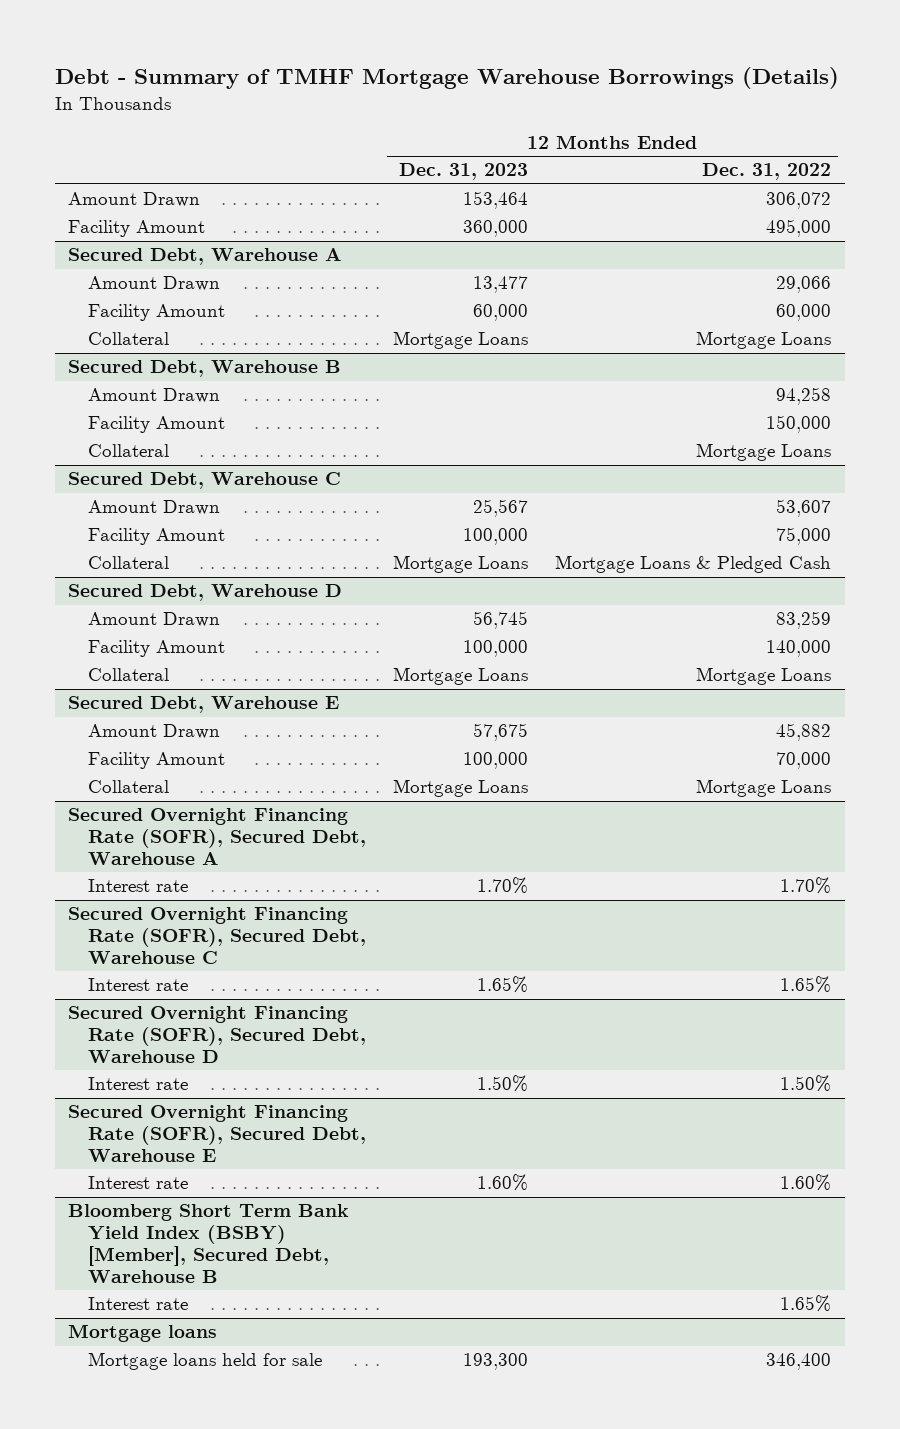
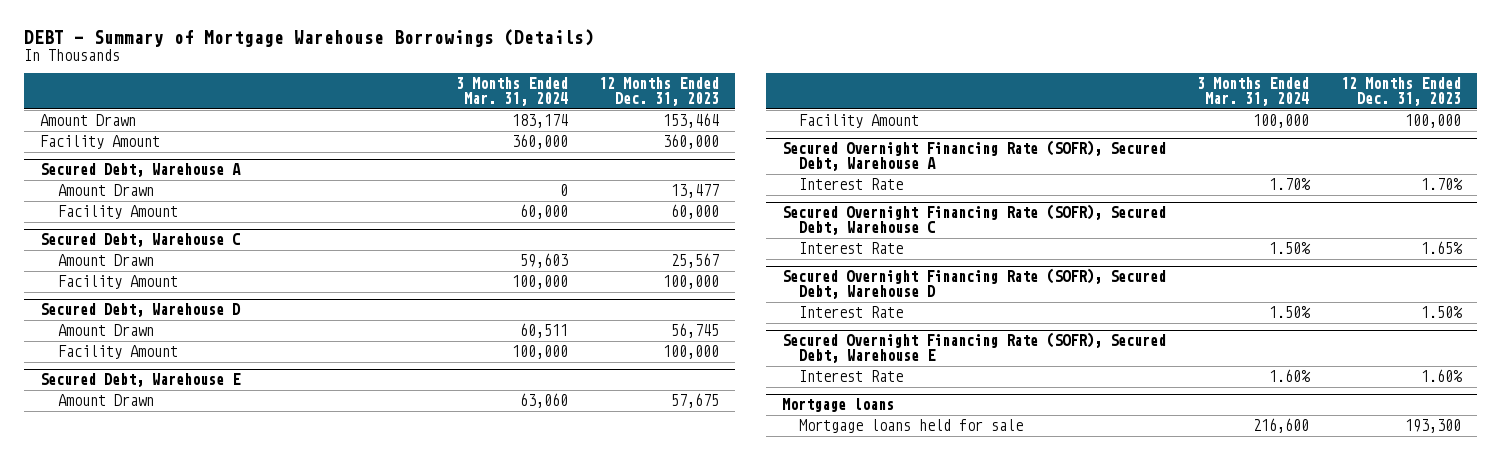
[54,67,839,90] Debt - Summary of TMHF Mortgage Warehouse Borrowings (Details) -> [24,28,595,47] DEBT - Summary of Mortgage Warehouse Borrowings (Details)
[702,163,832,181] Dec. 31, 2022 -> none
none -> [455,77,568,106] 3 Months Ended Mar. 31, 2024
[88,332,170,346] Collateral -> none
[68,360,342,378] Secured Debt, Warehouse B -> none
[88,388,221,404] Amount Drawn -> none
[88,416,226,434] Facility Amount -> none
[88,444,170,458] Collateral -> none
[88,556,170,570] Collateral -> none
[88,668,170,682] Collateral -> none
[88,780,170,794] Collateral -> none
[88,879,189,893] Interest rate -> [799,178,904,191] Interest Rate
[88,978,189,992] Interest rate -> [799,242,904,255] Interest Rate
[88,1077,189,1091] Interest rate -> [799,306,904,319] Interest Rate
[68,1204,350,1283] Bloomberg Short Term Bank Yield Index (BSBY) [Member], Secured Debt, Warehouse B -> none
[88,1297,189,1311] Interest rate -> none
[88,1176,189,1190] Interest rate -> [799,370,904,383] Interest Rate

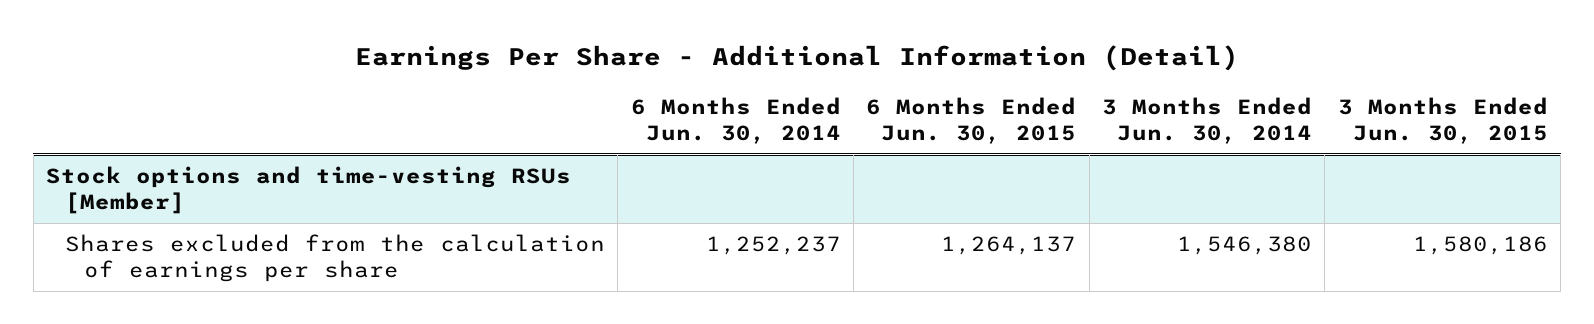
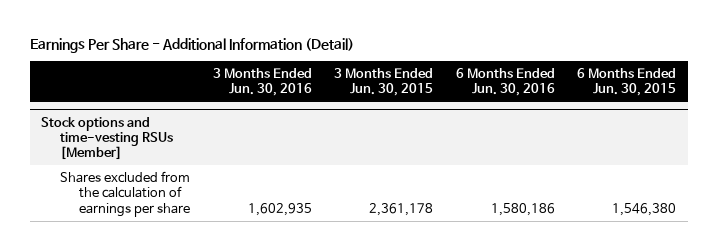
[630,97,841,145] 6 Months Ended Jun. 30, 2014 -> none
[1102,97,1313,145] 3 Months Ended Jun. 30, 2014 -> none
none -> [212,67,312,97] 3 Months Ended Jun. 30, 2016
none -> [455,67,555,97] 6 Months Ended Jun. 30, 2016
[941,236,1077,256] 1,264,137 -> [612,202,677,216] 1,546,380
[1412,236,1548,256] 1,580,186 -> [369,202,434,216] 2,361,178

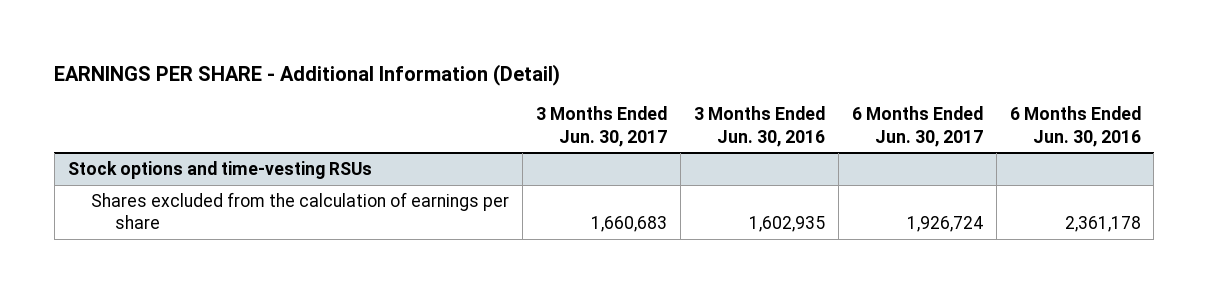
[29,37,354,53] Earnings Per Share - Additional Information (Detail) -> [54,64,561,87] EARNINGS PER SHARE - Additional Information (Detail)
[334,67,434,97] 3 Months Ended Jun. 30, 2015 -> none
[577,67,677,97] 6 Months Ended Jun. 30, 2015 -> none
none -> [536,106,668,147] 3 Months Ended Jun. 30, 2017
none -> [851,106,983,147] 6 Months Ended Jun. 30, 2017
[41,116,173,161] Stock options and time-vesting RSUs [Member] -> [67,160,372,179] Stock options and time-vesting RSUs
[490,202,555,216] 1,580,186 -> [1064,216,1141,233] 2,361,178

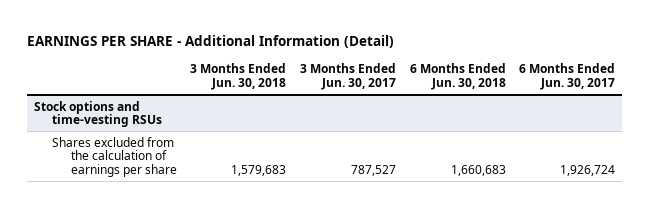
[693,106,825,147] 3 Months Ended Jun. 30, 2016 -> none
[1009,106,1141,147] 6 Months Ended Jun. 30, 2016 -> none
none -> [190,63,287,91] 3 Months Ended Jun. 30, 2018
none -> [409,63,506,91] 6 Months Ended Jun. 30, 2018
[591,216,668,233] 1,660,683 -> [351,165,397,177] 787,527

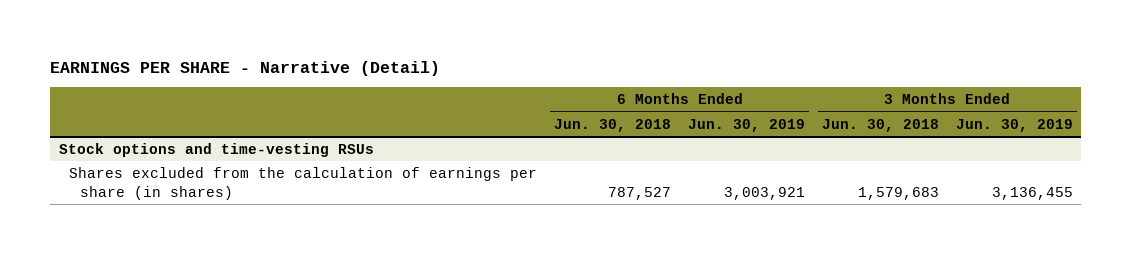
[27,34,395,48] EARNINGS PER SHARE - Additional Information (Detail) -> [50,60,441,76] EARNINGS PER SHARE - Narrative (Detail)
[300,63,397,91] 3 Months Ended Jun. 30, 2017 -> none
[519,63,616,91] 6 Months Ended Jun. 30, 2017 -> none
none -> [688,118,806,132] Jun. 30, 2019
none -> [955,118,1073,132] Jun. 30, 2019
[52,136,177,178] Shares excluded from the calculation of earnings per share -> [69,167,538,200] Shares excluded from the calculation of earnings per share (in shares)
[450,165,506,177] 1,660,683 -> [608,186,672,200] 787,527

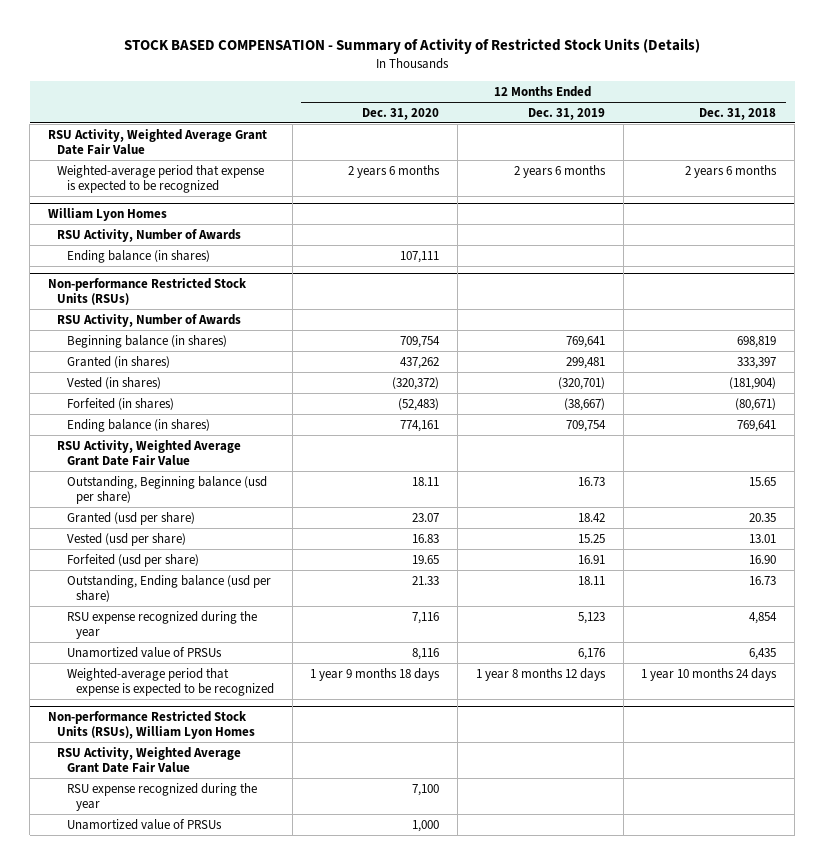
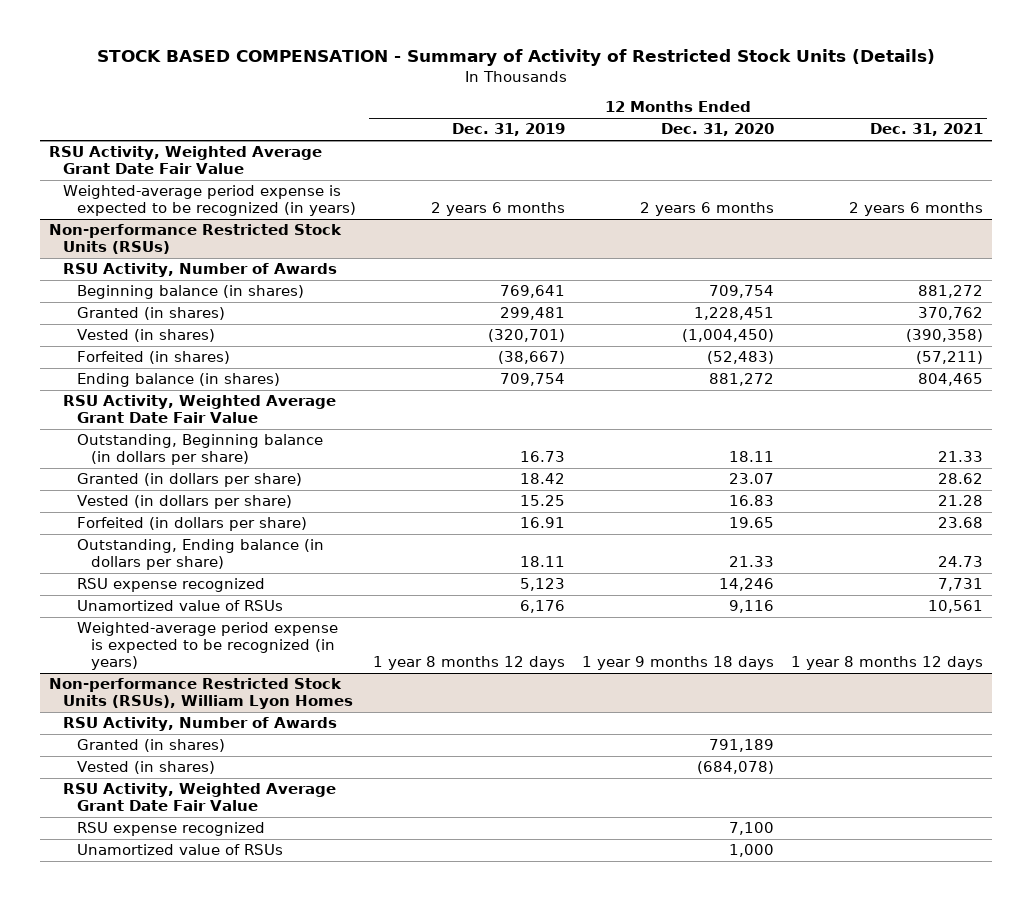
[699,107,777,120] Dec. 31, 2018 -> none
none -> [870,123,984,137] Dec. 31, 2021
[48,208,168,222] William Lyon Homes -> none
[57,228,242,242] RSU Activity, Number of Awards -> none
[66,249,210,263] Ending balance (in shares) -> none
[57,164,265,193] Weighted-average period that expense is expected to be recognized -> [62,185,356,217] Weighted-average period expense is expected to be recognized (in years)
[400,356,440,369] 437,262 -> [693,307,774,321] 1,228,451
[392,376,440,390] (320,372) -> [681,329,774,343] (1,004,450)
[400,419,440,432] 774,161 -> [708,373,774,387] 881,272
[66,475,267,504] Outstanding, Beginning balance (usd per share) -> [76,434,323,466] Outstanding, Beginning balance (in dollars per share)
[66,511,195,525] Granted (usd per share) -> [76,473,302,488] Granted (in dollars per share)
[66,532,186,546] Vested (usd per share) -> [76,495,292,510] Vested (in dollars per share)
[66,553,199,567] Forfeited (usd per share) -> [76,517,307,532] Forfeited (in dollars per share)
[66,574,271,602] Outstanding, Ending balance (usd per share) -> [76,539,324,571] Outstanding, Ending balance (in dollars per share)
[66,610,257,639] RSU expense recognized during the year -> [76,578,265,593] RSU expense recognized
[412,611,440,624] 7,116 -> [718,578,774,592] 14,246
[66,646,222,658] Unamortized value of PRSUs -> [76,600,283,612] Unamortized value of RSUs
[412,647,440,660] 8,116 -> [728,600,774,614] 9,116
[66,667,274,696] Weighted-average period that expense is expected to be recognized -> [76,622,338,671] Weighted-average period expense is expected to be recognized (in years)
none -> [62,717,337,732] RSU Activity, Number of Awards
none -> [76,739,225,753] Granted (in shares)
none -> [76,761,215,775] Vested (in shares)
[66,782,257,811] RSU expense recognized during the year -> [76,822,265,837] RSU expense recognized
[66,818,222,830] Unamortized value of PRSUs -> [76,844,283,856] Unamortized value of RSUs

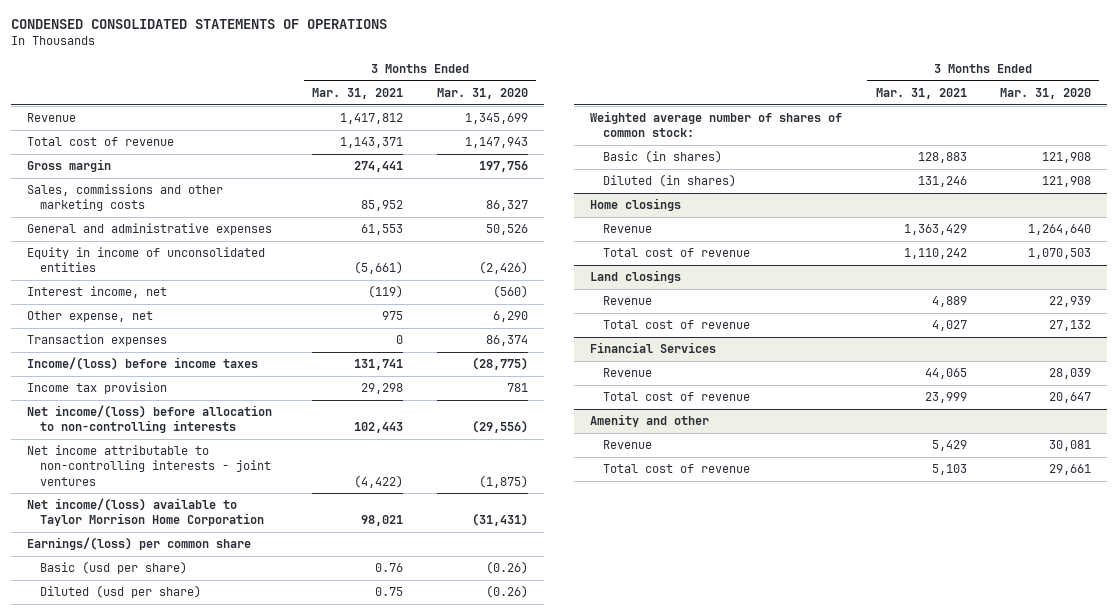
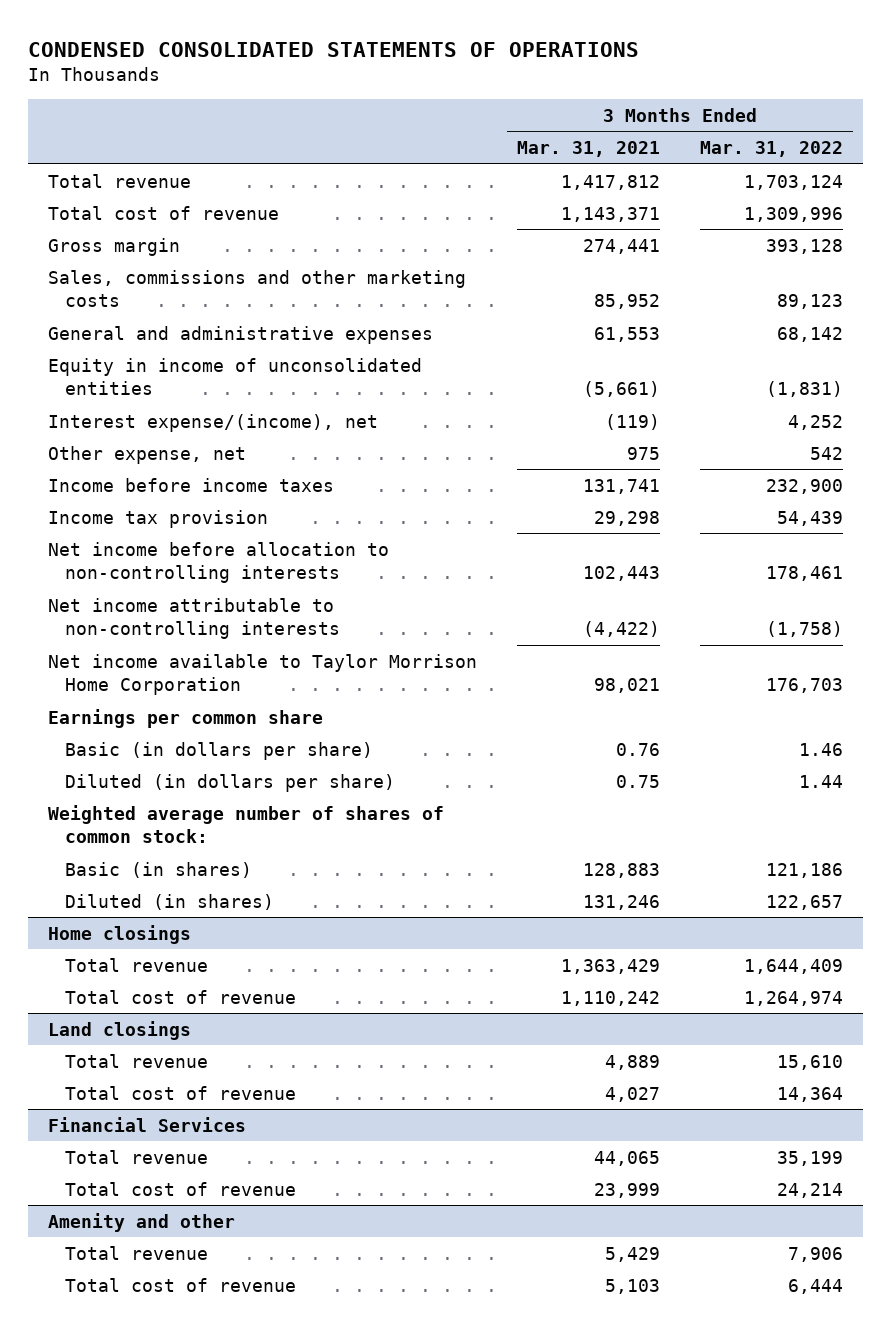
[436,88,528,100] Mar. 31, 2020 -> none
none -> [700,141,844,158] Mar. 31, 2022
[27,113,77,123] Revenue -> [48,173,192,188] Total revenue
[27,286,168,299] Interest income, net -> [48,413,379,432] Interest expense/(income), net
[27,334,168,347] Transaction expenses -> none
[27,357,259,371] Income/(loss) before income taxes -> [48,477,335,492] Income before income taxes
[27,405,273,434] Net income/(loss) before allocation to non-controlling interests -> [48,541,390,584] Net income before allocation to non-controlling interests
[27,445,271,486] Net income attributable to non-controlling interests - joint ventures -> [48,597,340,640] Net income attributable to non-controlling interests
[27,498,264,527] Net income/(loss) available to Taylor Morrison Home Corporation -> [48,653,478,696] Net income available to Taylor Morrison Home Corporation
[27,537,252,551] Earnings/(loss) per common share -> [48,708,324,728] Earnings per common share
[39,561,187,575] Basic (usd per share) -> [64,741,373,760] Basic (in dollars per share)
[39,585,201,599] Diluted (usd per share) -> [64,773,395,792] Diluted (in dollars per share)
[603,224,653,234] Revenue -> [64,957,208,972] Total revenue
[603,296,653,306] Revenue -> [64,1053,208,1068] Total revenue
[603,368,653,378] Revenue -> [64,1149,208,1164] Total revenue
[603,440,653,450] Revenue -> [64,1245,208,1260] Total revenue

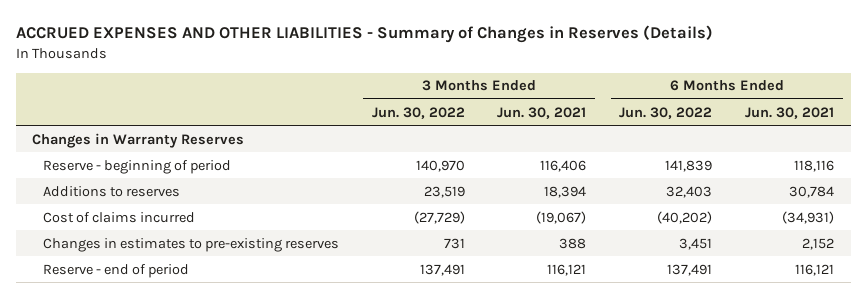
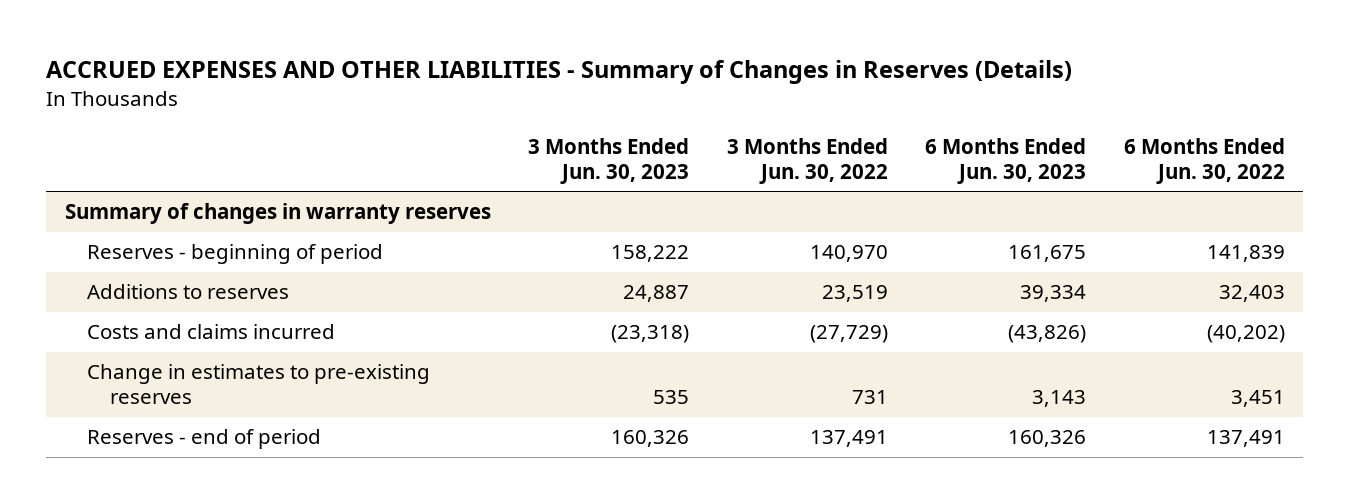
[497,106,587,119] Jun. 30, 2021 -> none
[745,106,835,119] Jun. 30, 2021 -> none
none -> [528,137,690,184] 3 Months Ended Jun. 30, 2023
none -> [925,137,1087,184] 6 Months Ended Jun. 30, 2023
[32,132,245,148] Changes in Warranty Reserves -> [65,203,492,225] Summary of changes in warranty reserves
[42,159,231,174] Reserve - beginning of period -> [87,244,384,265] Reserves - beginning of period
[42,211,195,223] Cost of claims incurred -> [87,324,336,340] Costs and claims incurred
[42,237,339,252] Changes in estimates to pre-existing reserves -> [87,364,431,405] Change in estimates to pre-existing reserves
[42,263,189,278] Reserve - end of period -> [87,429,322,450] Reserves - end of period

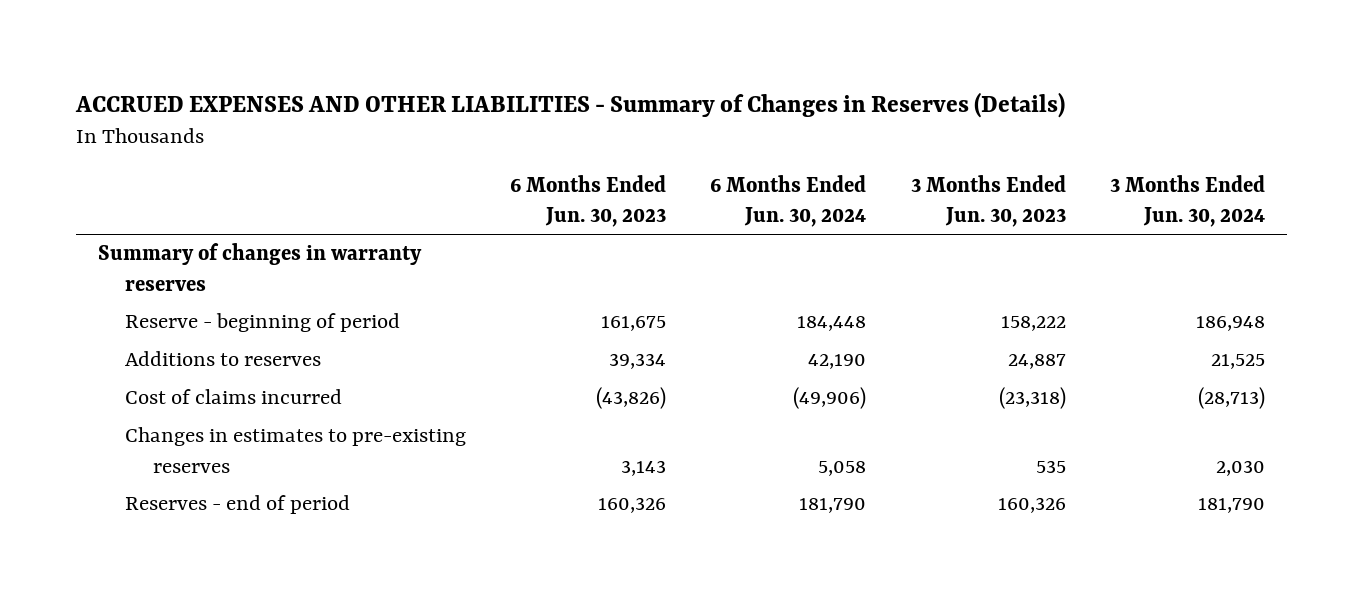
[726,137,888,184] 3 Months Ended Jun. 30, 2022 -> none
[1123,137,1285,184] 6 Months Ended Jun. 30, 2022 -> none
none -> [710,175,867,228] 6 Months Ended Jun. 30, 2024
none -> [1109,175,1265,228] 3 Months Ended Jun. 30, 2024
[87,244,384,265] Reserves - beginning of period -> [125,313,401,333] Reserve - beginning of period
[87,324,336,340] Costs and claims incurred -> [125,389,343,405] Cost of claims incurred
[87,364,431,405] Change in estimates to pre-existing reserves -> [125,427,467,473] Changes in estimates to pre-existing reserves

